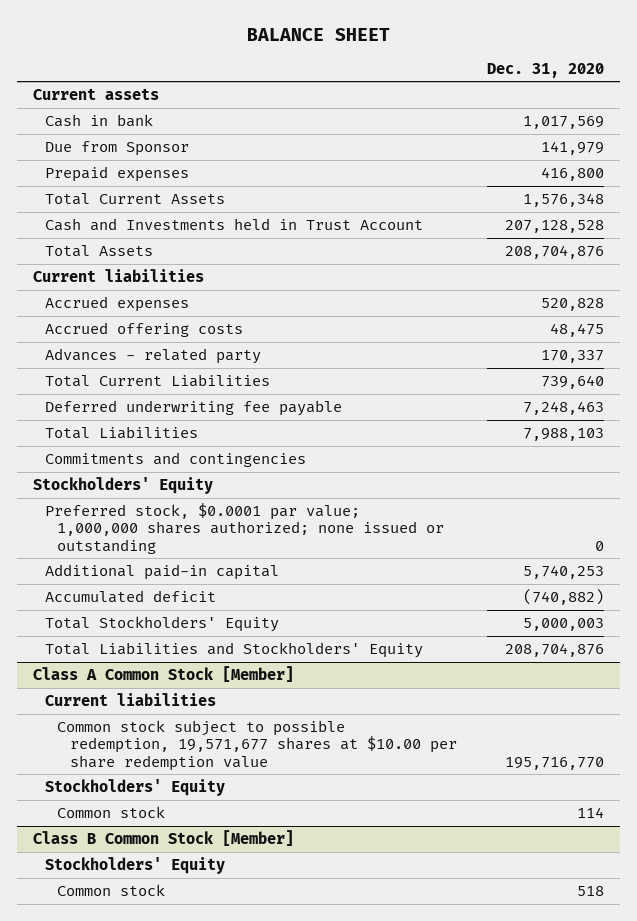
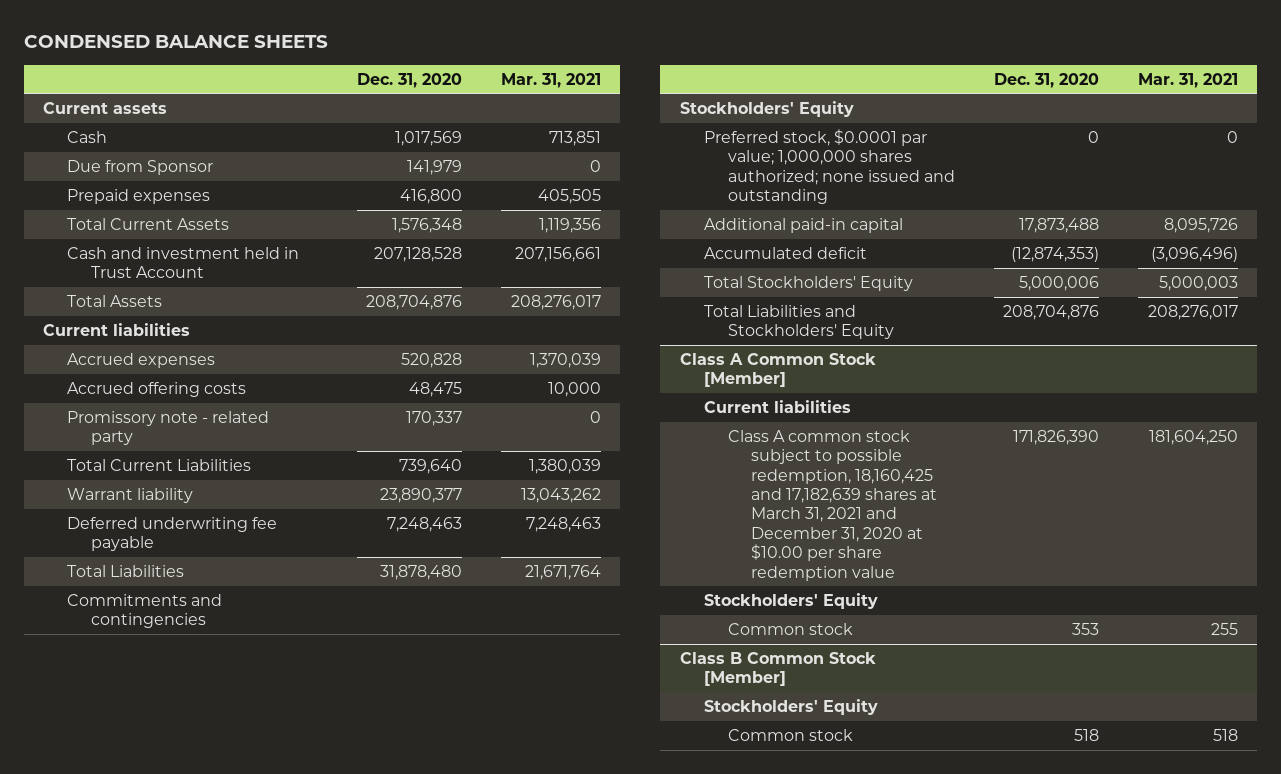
[246,27,390,41] BALANCE SHEET -> [23,35,328,49] CONDENSED BALANCE SHEETS
none -> [500,72,601,88] Mar. 31, 2021
[44,114,153,128] Cash in bank -> [66,131,107,144] Cash
[44,218,423,232] Cash and Investments held in Trust Account -> [66,247,299,279] Cash and investment held in Trust Account
[44,348,261,365] Advances - related party -> [66,411,269,446] Promissory note - related party
none -> [66,488,193,504] Warrant liability
[523,428,605,442] 7,988,103 -> [379,565,462,581] 31,878,480
[44,503,445,554] Preferred stock, $0.0001 par value; 1,000,000 shares authorized; none issued or outstanding -> [703,129,955,205] Preferred stock, $0.0001 par value; 1,000,000 shares authorized; none issued and outstanding
[523,565,605,580] 5,740,253 -> [1018,218,1099,234] 17,873,488
[523,589,605,606] (740,882) -> [1010,247,1099,263] (12,874,353)
[523,618,605,632] 5,000,003 -> [1018,276,1099,292] 5,000,006
[57,720,457,771] Common stock subject to possible redemption, 19,571,677 shares at $10.00 per share redemption value -> [727,430,938,581] Class A common stock subject to possible redemption, 18,160,425 and 17,182,639 shares at March 31, 2021 and December 31, 2020 at $10.00 per share redemption value
[505,756,605,770] 195,716,770 -> [1012,430,1099,446] 171,826,390
[577,807,605,819] 114 -> [1071,623,1099,636] 353

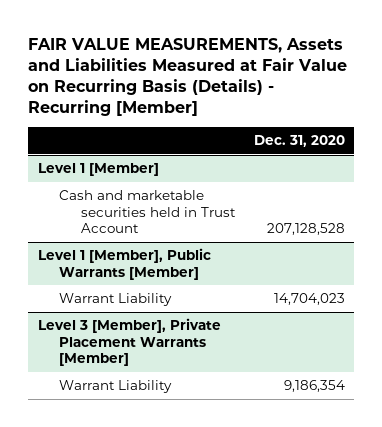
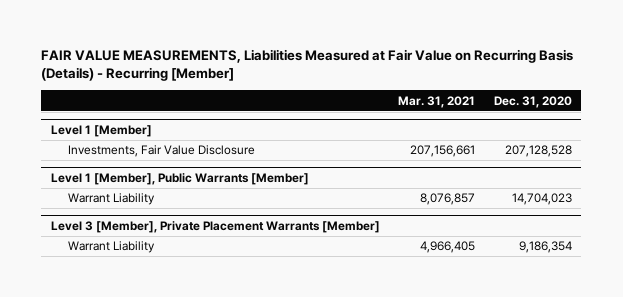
[28,37,348,117] FAIR VALUE MEASUREMENTS, Assets and Liabilities Measured at Fair Value on Recurring Basis (Details) - Recurring [Member] -> [41,48,574,82] FAIR VALUE MEASUREMENTS, Liabilities Measured at Fair Value on Recurring Basis (Details) - Recurring [Member]
none -> [398,95,476,108] Mar. 31, 2021
[59,190,236,234] Cash and marketable securities held in Trust Account -> [67,145,255,158] Investments, Fair Value Disclosure

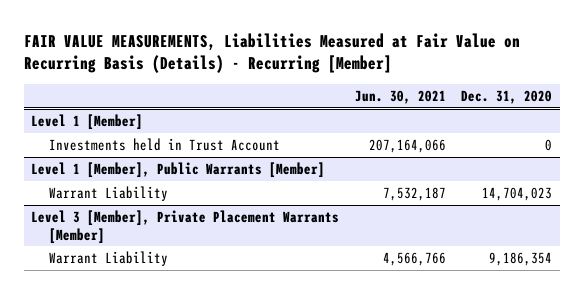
[398,95,476,108] Mar. 31, 2021 -> none
none -> [354,90,446,105] Jun. 30, 2021
[67,145,255,158] Investments, Fair Value Disclosure -> none
none -> [49,138,281,152] Investments held in Trust Account

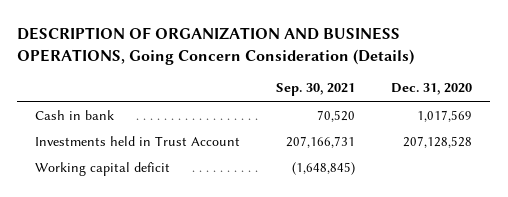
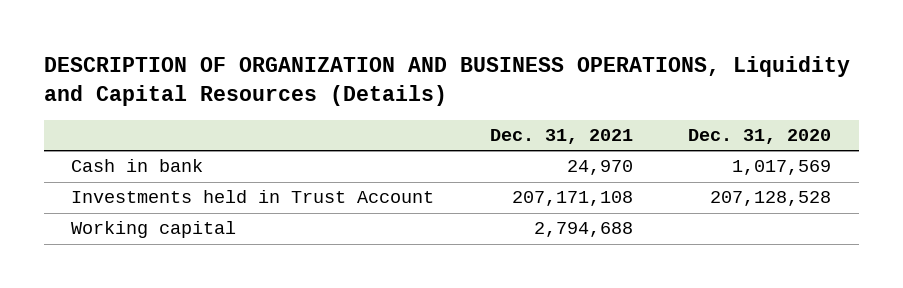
[17,27,415,65] DESCRIPTION OF ORGANIZATION AND BUSINESS OPERATIONS, Going Concern Consideration (Details) -> [43,56,850,107] DESCRIPTION OF ORGANIZATION AND BUSINESS OPERATIONS, Liquidity and Capital Resources (Details)
[276,83,356,97] Sep. 30, 2021 -> none
none -> [489,129,633,145] Dec. 31, 2021
[35,161,171,176] Working capital deficit -> [71,221,237,239] Working capital

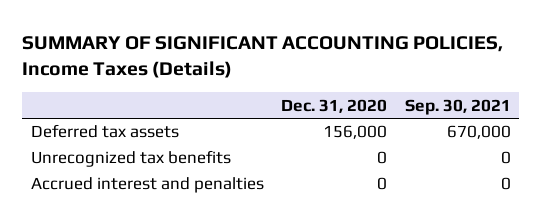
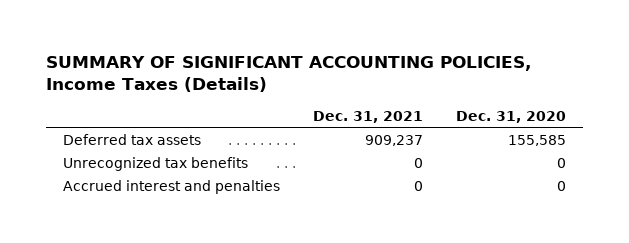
[404,98,511,115] Sep. 30, 2021 -> none
none -> [312,111,423,124] Dec. 31, 2021
[323,125,388,140] 156,000 -> [508,134,567,146] 155,585

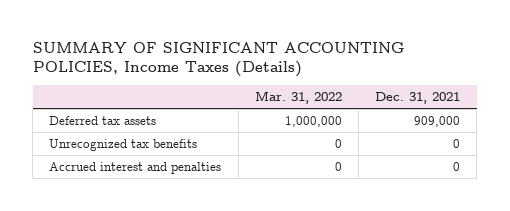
[456,111,567,124] Dec. 31, 2020 -> none
none -> [254,91,342,105] Mar. 31, 2022
[364,134,423,146] 909,237 -> [414,115,461,127] 909,000

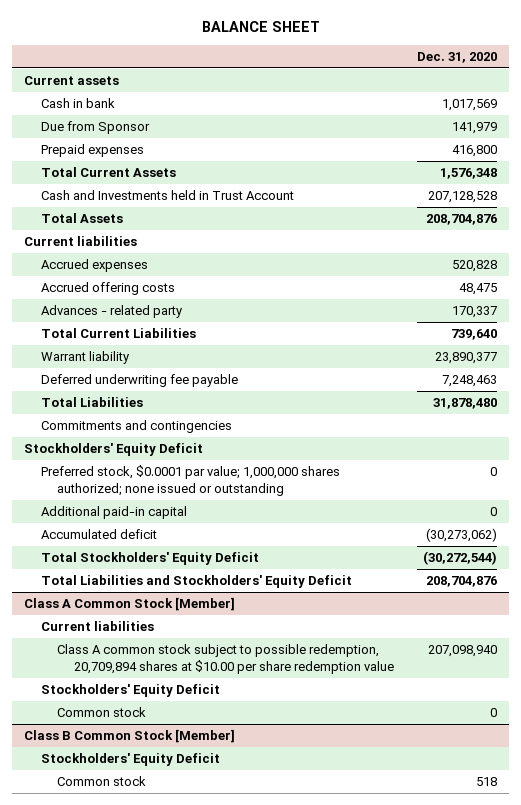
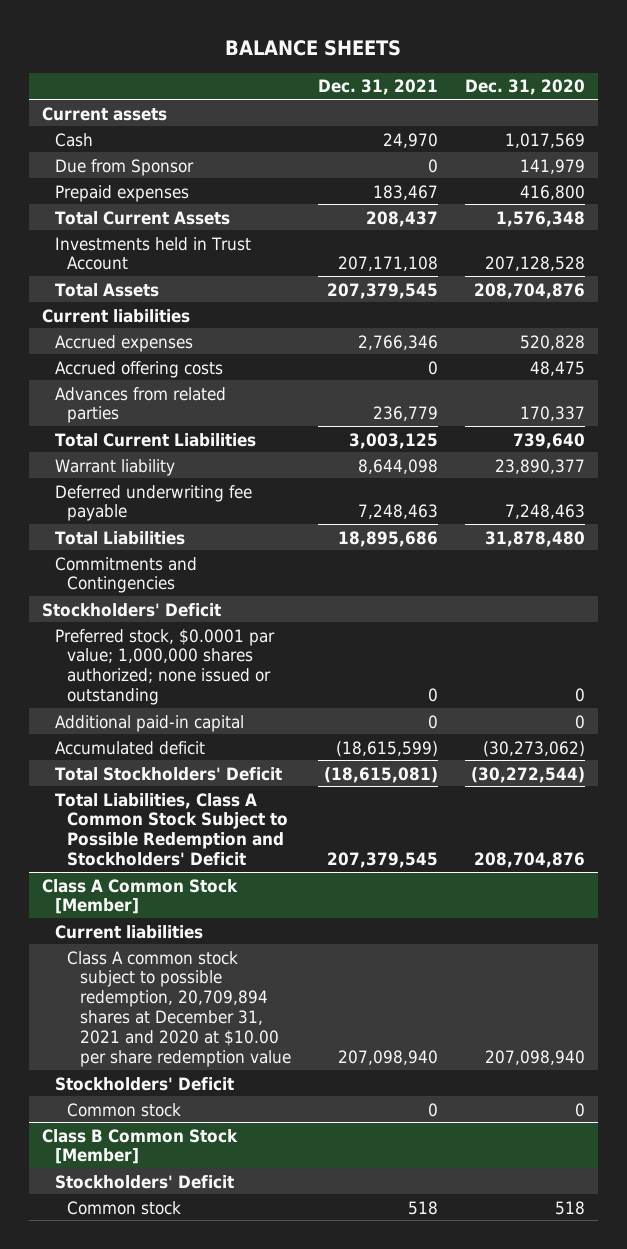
[201,20,320,32] BALANCE SHEET -> [225,40,402,57] BALANCE SHEETS
none -> [317,79,438,96] Dec. 31, 2021
[40,98,115,109] Cash in bank -> [54,132,93,147] Cash
[40,190,294,201] Cash and Investments held in Trust Account -> [54,236,251,271] Investments held in Trust Account
[40,305,182,319] Advances - related party -> [54,386,226,424] Advances from related parties
[40,420,232,434] Commitments and contingencies -> [54,556,197,594] Commitments and Contingencies
[23,443,203,457] Stockholders' Equity Deficit -> [42,602,222,617] Stockholders' Deficit
[40,552,259,566] Total Stockholders' Equity Deficit -> [54,766,282,781] Total Stockholders' Deficit
[40,575,352,589] Total Liabilities and Stockholders' Equity Deficit -> [54,792,289,867] Total Liabilities, Class A Common Stock Subject to Possible Redemption and Stockholders' Deficit
[57,644,395,674] Class A common stock subject to possible redemption, 20,709,894 shares at $10.00 per share redemption value -> [67,950,292,1068] Class A common stock subject to possible redemption, 20,709,894 shares at December 31, 2021 and 2020 at $10.00 per share redemption value
[40,684,220,698] Stockholders' Equity Deficit -> [54,1076,234,1091] Stockholders' Deficit
[40,753,220,767] Stockholders' Equity Deficit -> [54,1174,234,1189] Stockholders' Deficit

